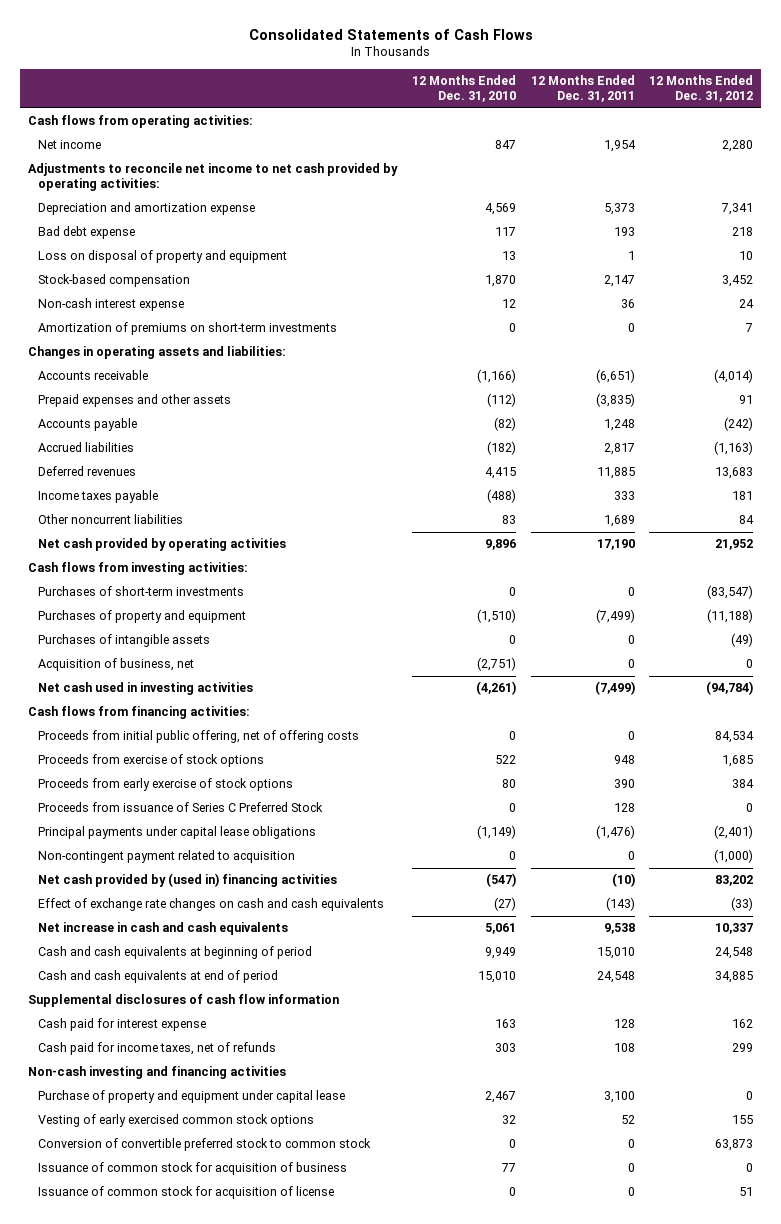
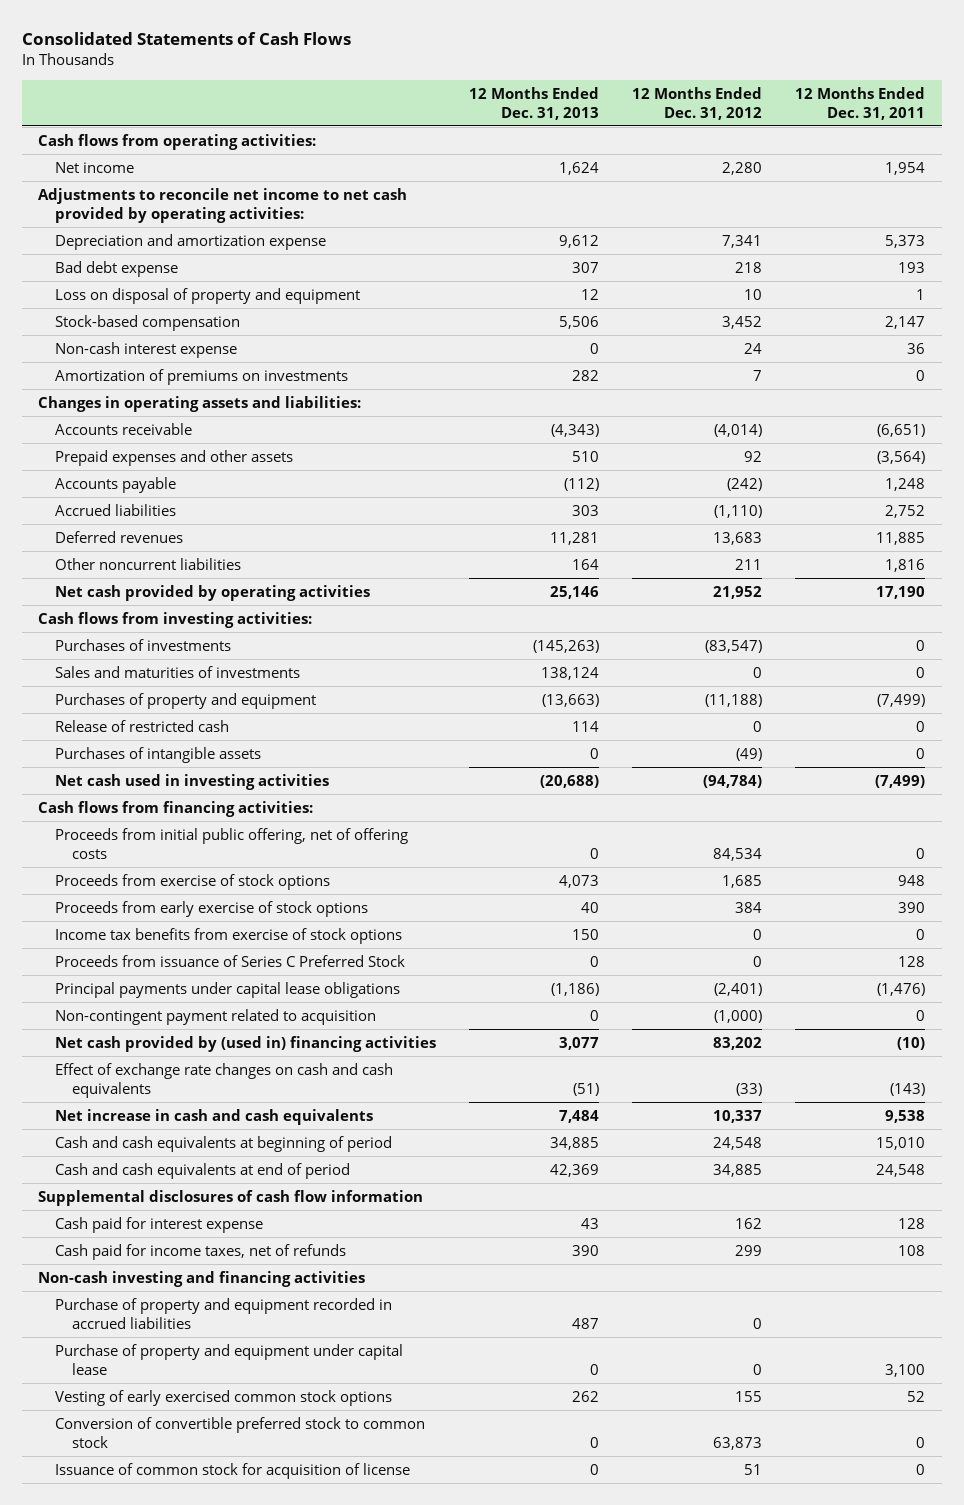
[411,75,516,102] 12 Months Ended Dec. 31, 2010 -> none
none -> [469,86,600,120] 12 Months Ended Dec. 31, 2013
[38,322,338,336] Amortization of premiums on short-term investments -> [54,368,348,385] Amortization of premiums on investments
[595,393,635,408] (3,835) -> [877,450,926,464] (3,564)
[739,395,754,405] 91 -> [744,450,763,462] 92
[603,443,635,456] 2,817 -> [885,504,926,518] 2,752
[714,441,754,456] (1,163) -> [714,504,763,518] (1,110)
[38,490,159,504] Income taxes payable -> none
[603,515,635,528] 1,689 -> [885,558,926,572] 1,816
[739,515,755,525] 84 -> [735,558,763,570] 211
[38,586,245,597] Purchases of short-term investments -> [54,638,231,651] Purchases of investments
none -> [54,665,300,678] Sales and maturities of investments
none -> [54,719,229,732] Release of restricted cash
[38,658,195,672] Acquisition of business, net -> none
none -> [54,927,402,944] Income tax benefits from exercise of stock options
none -> [54,1297,392,1329] Purchase of property and equipment recorded in accrued liabilities
[38,1162,348,1176] Issuance of common stock for acquisition of business -> none

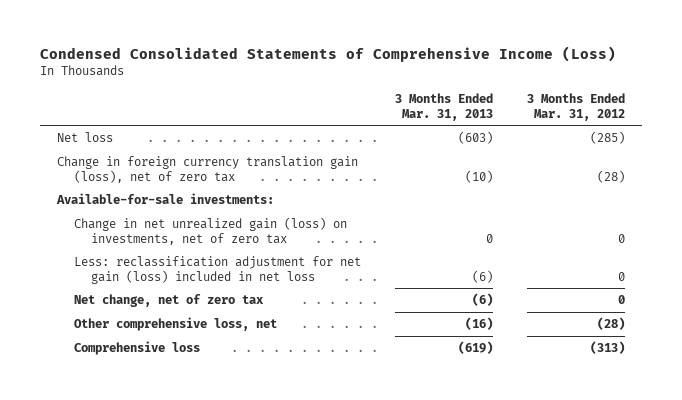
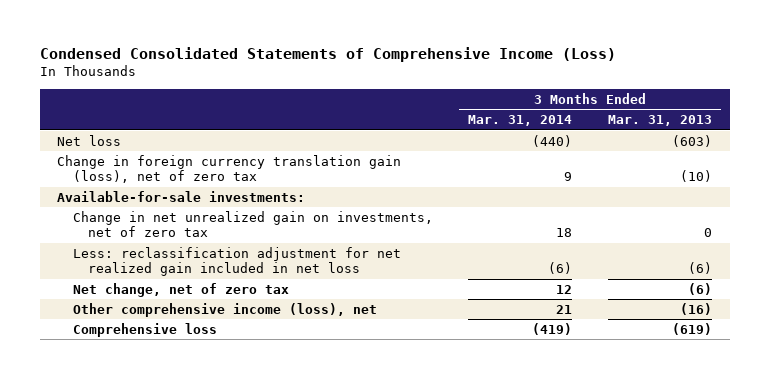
[526,93,625,121] 3 Months Ended Mar. 31, 2012 -> none
none -> [468,115,573,127] Mar. 31, 2014
[73,217,347,245] Change in net unrealized gain (loss) on investments, net of zero tax -> [72,210,433,238] Change in net unrealized gain on investments, net of zero tax
[73,256,361,284] Less: reclassification adjustment for net gain (loss) included in net loss -> [72,246,401,277] Less: reclassification adjustment for net realized gain included in net loss
[73,317,277,332] Other comprehensive loss, net -> [72,302,377,317] Other comprehensive income (loss), net

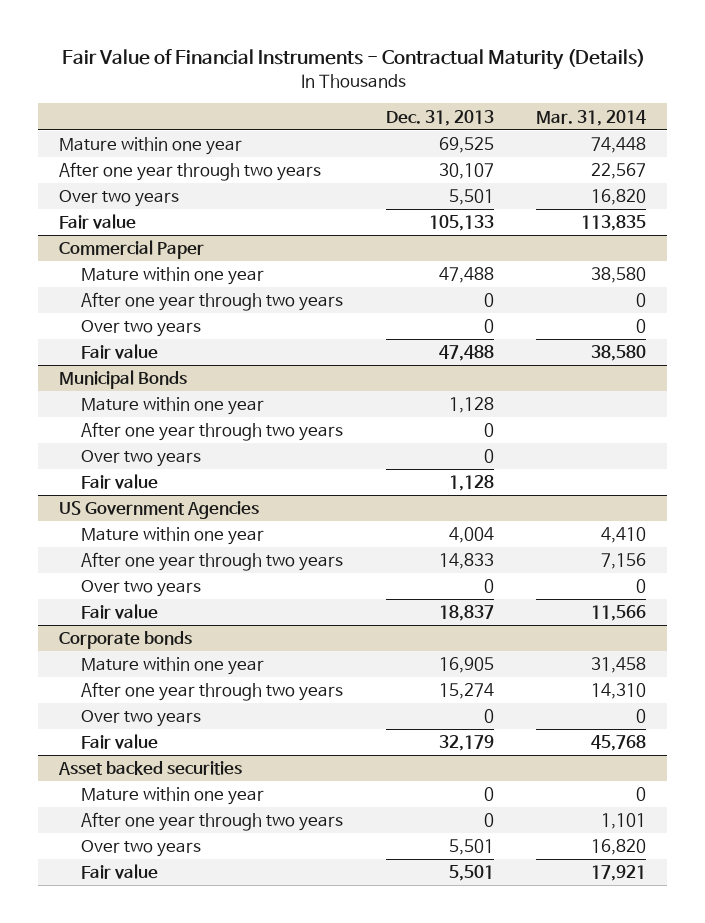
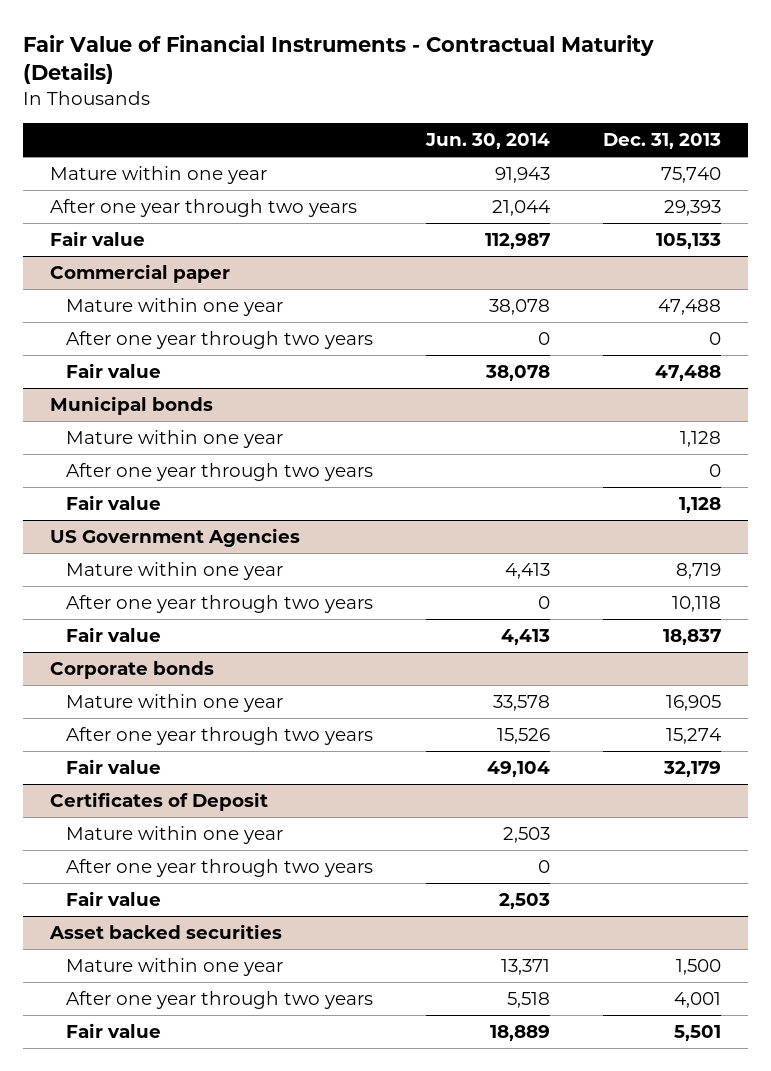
[535,109,646,126] Mar. 31, 2014 -> none
none -> [424,133,550,150] Jun. 30, 2014
[59,190,180,208] Over two years -> none
[438,137,494,154] 69,525 -> [661,166,722,183] 75,740
[438,163,494,180] 30,107 -> [664,199,722,216] 29,393
[59,240,205,260] Commercial Paper -> [49,263,230,283] Commercial paper
[81,320,202,338] Over two years -> none
[59,370,188,390] Municipal Bonds -> [49,395,213,415] Municipal bonds
[81,450,202,468] Over two years -> none
[81,580,202,598] Over two years -> none
[448,527,494,544] 4,004 -> [676,562,722,579] 8,719
[438,553,494,570] 14,833 -> [672,595,722,612] 10,118
[81,710,202,728] Over two years -> none
none -> [49,791,268,811] Certificates of Deposit
none -> [65,825,283,844] Mature within one year
none -> [65,858,373,877] After one year through two years
none -> [65,890,161,906] Fair value
[81,840,202,858] Over two years -> none
[483,787,494,802] 0 -> [676,958,722,975] 1,500
[483,813,494,828] 0 -> [674,991,722,1008] 4,001

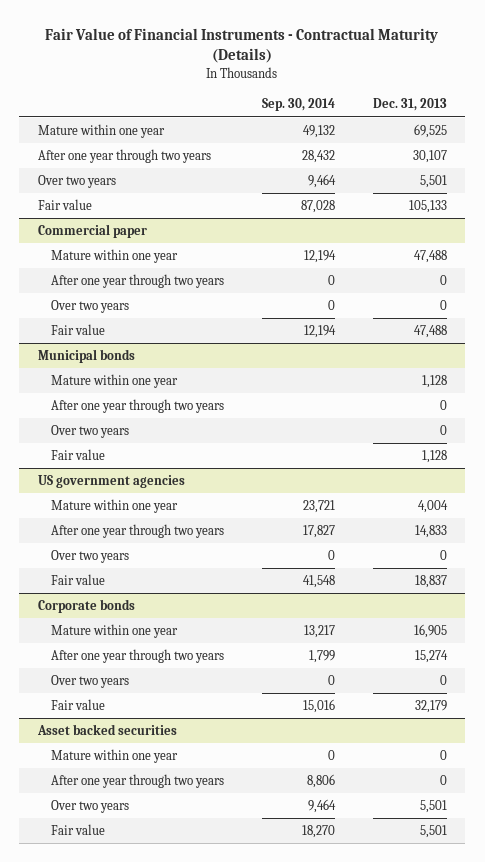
[424,133,550,150] Jun. 30, 2014 -> none
none -> [261,98,335,112] Sep. 30, 2014
[661,166,722,183] 75,740 -> [413,124,447,139] 69,525
[664,199,722,216] 29,393 -> [412,150,447,164] 30,107
none -> [38,175,117,189] Over two years
none -> [50,300,129,314] Over two years
none -> [50,425,129,439] Over two years
[49,527,300,547] US Government Agencies -> [38,475,186,489] US government agencies
[676,562,722,579] 8,719 -> [417,500,448,514] 4,004
[672,595,722,612] 10,118 -> [414,525,447,539] 14,833
none -> [50,550,129,564] Over two years
none -> [50,675,129,689] Over two years
[49,791,268,811] Certificates of Deposit -> none
[65,825,283,844] Mature within one year -> none
[65,858,373,877] After one year through two years -> none
[65,890,161,906] Fair value -> none
[676,958,722,975] 1,500 -> [439,750,447,761] 0
[674,991,722,1008] 4,001 -> [439,775,447,786] 0
none -> [50,800,129,814] Over two years

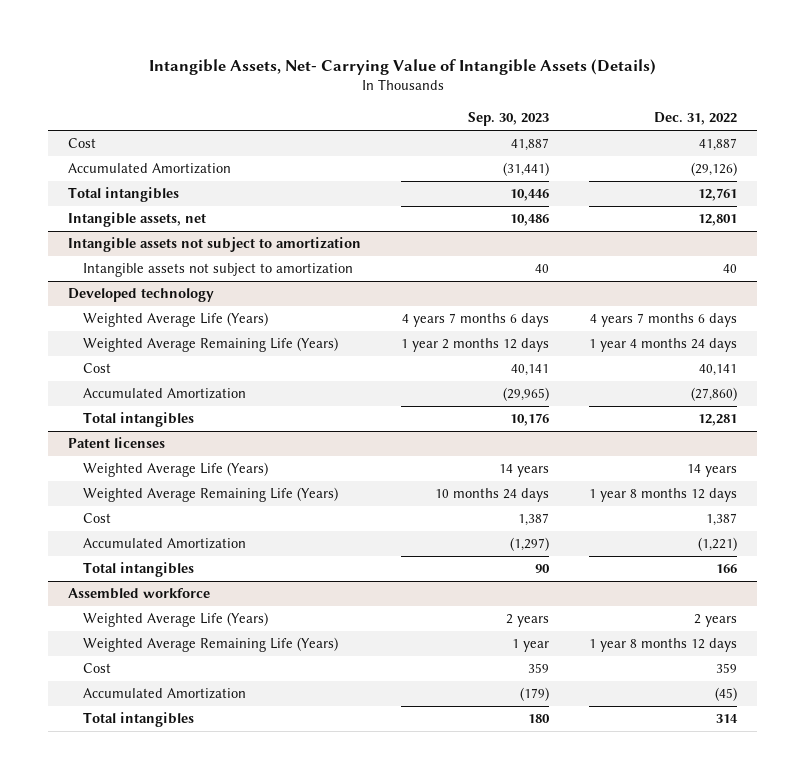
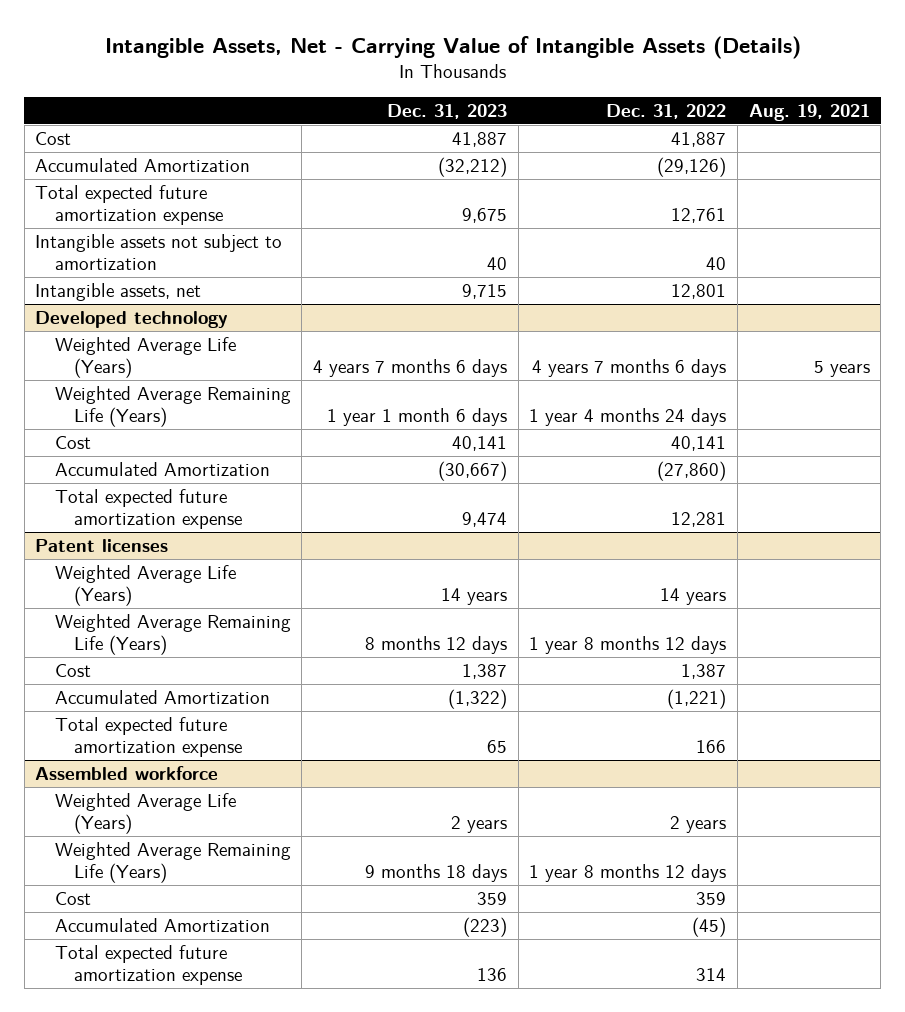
[148,58,656,75] Intangible Assets, Net- Carrying Value of Intangible Assets (Details) -> [104,36,801,60] Intangible Assets, Net - Carrying Value of Intangible Assets (Details)
[468,112,550,127] Sep. 30, 2023 -> none
none -> [386,103,507,119] Dec. 31, 2023
none -> [748,103,870,121] Aug. 19, 2021
[68,237,362,253] Intangible assets not subject to amortization -> none
[68,187,180,203] Total intangibles -> [35,185,223,225] Total expected future amortization expense
[68,212,207,228] Intangible assets, net -> [35,283,202,302] Intangible assets, net
[82,412,194,428] Total intangibles -> [54,489,242,529] Total expected future amortization expense
[82,562,194,578] Total intangibles -> [54,717,242,757] Total expected future amortization expense
[82,712,194,728] Total intangibles -> [54,945,242,985] Total expected future amortization expense

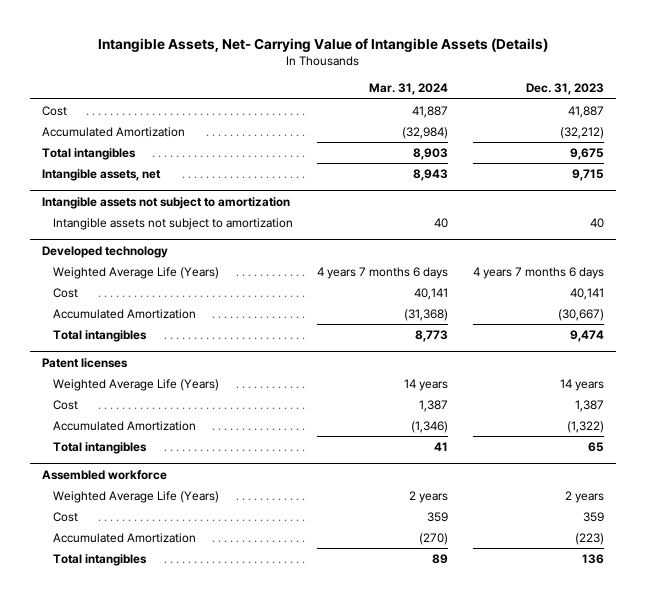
[104,36,801,60] Intangible Assets, Net - Carrying Value of Intangible Assets (Details) -> [98,37,549,52] Intangible Assets, Net- Carrying Value of Intangible Assets (Details)
[606,103,727,119] Dec. 31, 2022 -> none
[748,103,870,121] Aug. 19, 2021 -> none
none -> [369,83,449,96] Mar. 31, 2024
[35,234,283,270] Intangible assets not subject to amortization -> none
[35,185,223,225] Total expected future amortization expense -> [42,147,137,160] Total intangibles
none -> [42,196,291,209] Intangible assets not subject to amortization
none -> [52,217,293,230] Intangible assets not subject to amortization
[54,386,291,427] Weighted Average Remaining Life (Years) -> none
[54,489,242,529] Total expected future amortization expense -> [52,329,147,342] Total intangibles
[54,614,291,655] Weighted Average Remaining Life (Years) -> none
[54,717,242,757] Total expected future amortization expense -> [52,441,147,454] Total intangibles
[54,842,291,883] Weighted Average Remaining Life (Years) -> none
[54,945,242,985] Total expected future amortization expense -> [52,553,147,566] Total intangibles

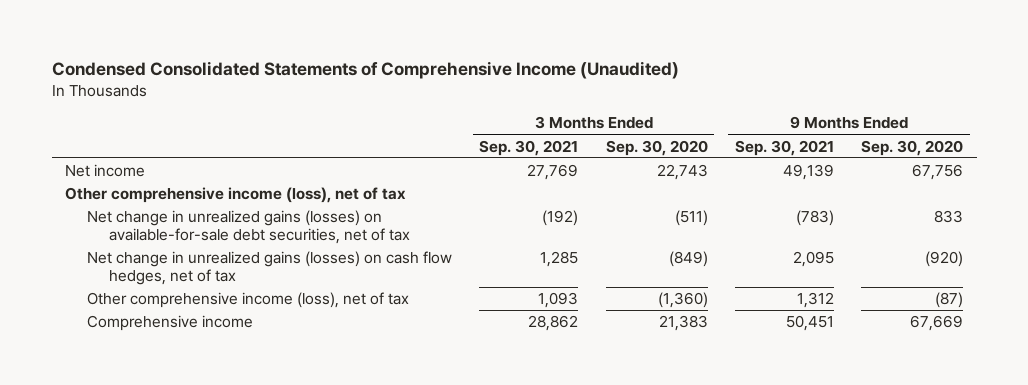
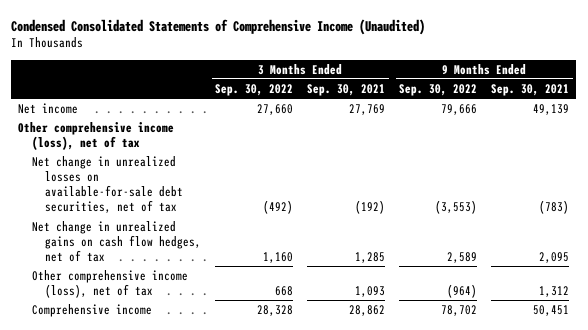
[605,139,708,156] Sep. 30, 2020 -> none
[861,139,964,156] Sep. 30, 2020 -> none
none -> [215,83,294,96] Sep. 30, 2022
none -> [399,83,478,96] Sep. 30, 2022
[87,210,410,244] Net change in unrealized gains (losses) on available-for-sale debt securities, net of tax -> [31,155,184,214] Net change in unrealized losses on available-for-sale debt securities, net of tax
[87,251,453,285] Net change in unrealized gains (losses) on cash flow hedges, net of tax -> [31,220,202,263] Net change in unrealized gains on cash flow hedges, net of tax

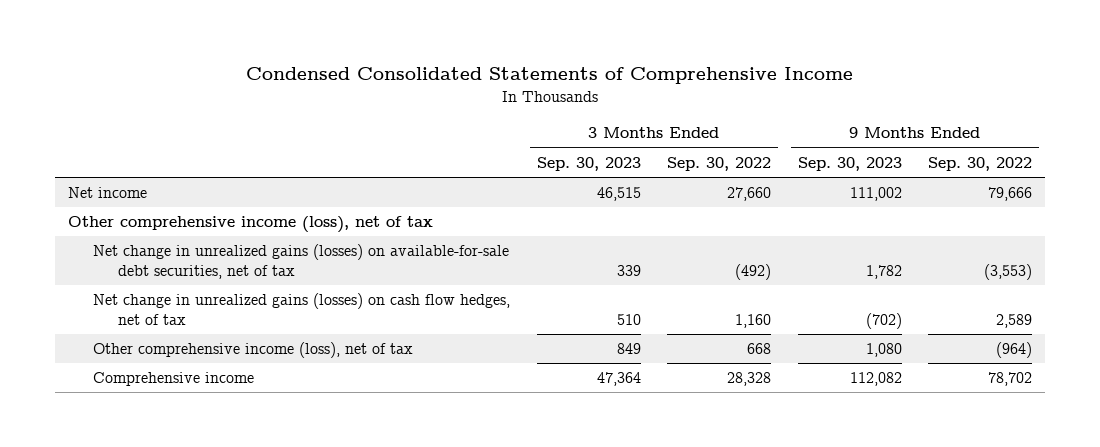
[11,18,426,35] Condensed Consolidated Statements of Comprehensive Income (Unaudited) -> [246,67,854,85] Condensed Consolidated Statements of Comprehensive Income
[307,83,386,96] Sep. 30, 2021 -> none
[491,83,570,96] Sep. 30, 2021 -> none
none -> [536,156,641,171] Sep. 30, 2023
none -> [797,156,902,171] Sep. 30, 2023
[31,155,184,214] Net change in unrealized losses on available-for-sale debt securities, net of tax -> [93,244,510,279] Net change in unrealized gains (losses) on available-for-sale debt securities, net of tax
[31,220,202,263] Net change in unrealized gains on cash flow hedges, net of tax -> [93,293,511,325] Net change in unrealized gains (losses) on cash flow hedges, net of tax

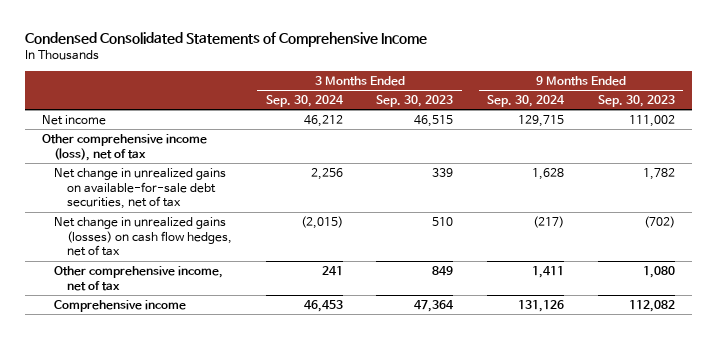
[667,156,772,171] Sep. 30, 2022 -> none
[928,156,1033,171] Sep. 30, 2022 -> none
none -> [265,94,344,107] Sep. 30, 2024
none -> [487,94,566,107] Sep. 30, 2024
[93,244,510,279] Net change in unrealized gains (losses) on available-for-sale debt securities, net of tax -> [54,167,227,210] Net change in unrealized gains on available-for-sale debt securities, net of tax
[93,342,414,359] Other comprehensive income (loss), net of tax -> [54,265,224,291] Other comprehensive income, net of tax

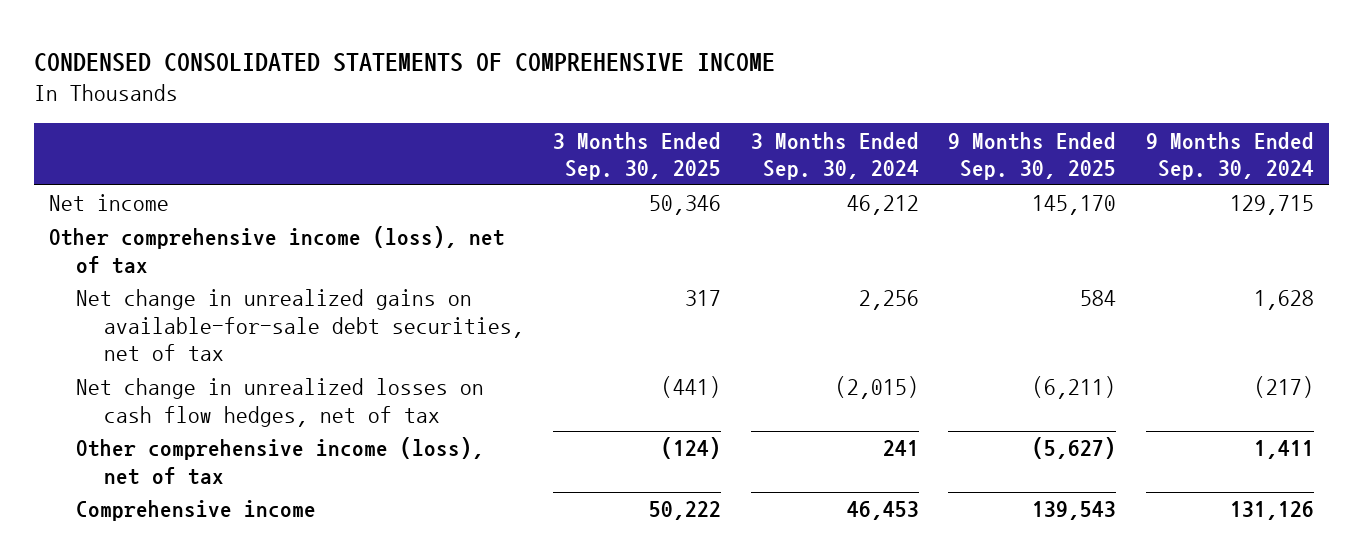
[25,32,428,48] Condensed Consolidated Statements of Comprehensive Income -> [34,52,776,72] CONDENSED CONSOLIDATED STATEMENTS OF COMPREHENSIVE INCOME
[376,94,454,107] Sep. 30, 2023 -> none
[597,94,675,107] Sep. 30, 2023 -> none
none -> [553,131,722,180] 3 Months Ended Sep. 30, 2025
none -> [948,131,1117,180] 9 Months Ended Sep. 30, 2025
[54,216,232,257] Net change in unrealized gains (losses) on cash flow hedges, net of tax -> [76,378,485,427] Net change in unrealized losses on cash flow hedges, net of tax
[54,265,224,291] Other comprehensive income, net of tax -> [76,437,485,485] Other comprehensive income (loss), net of tax

